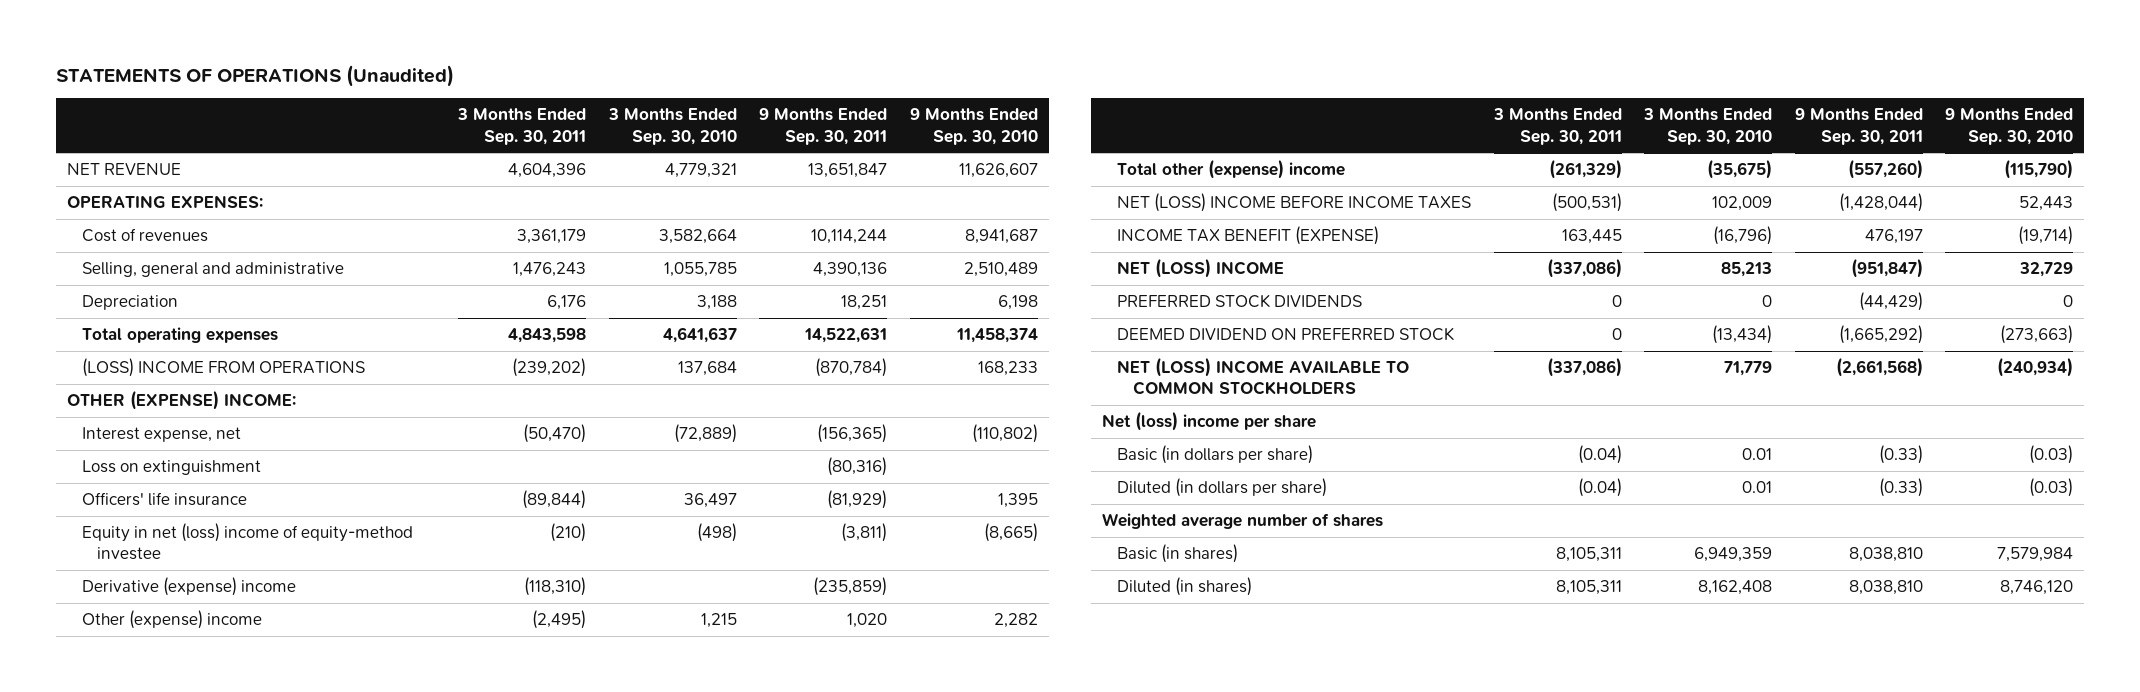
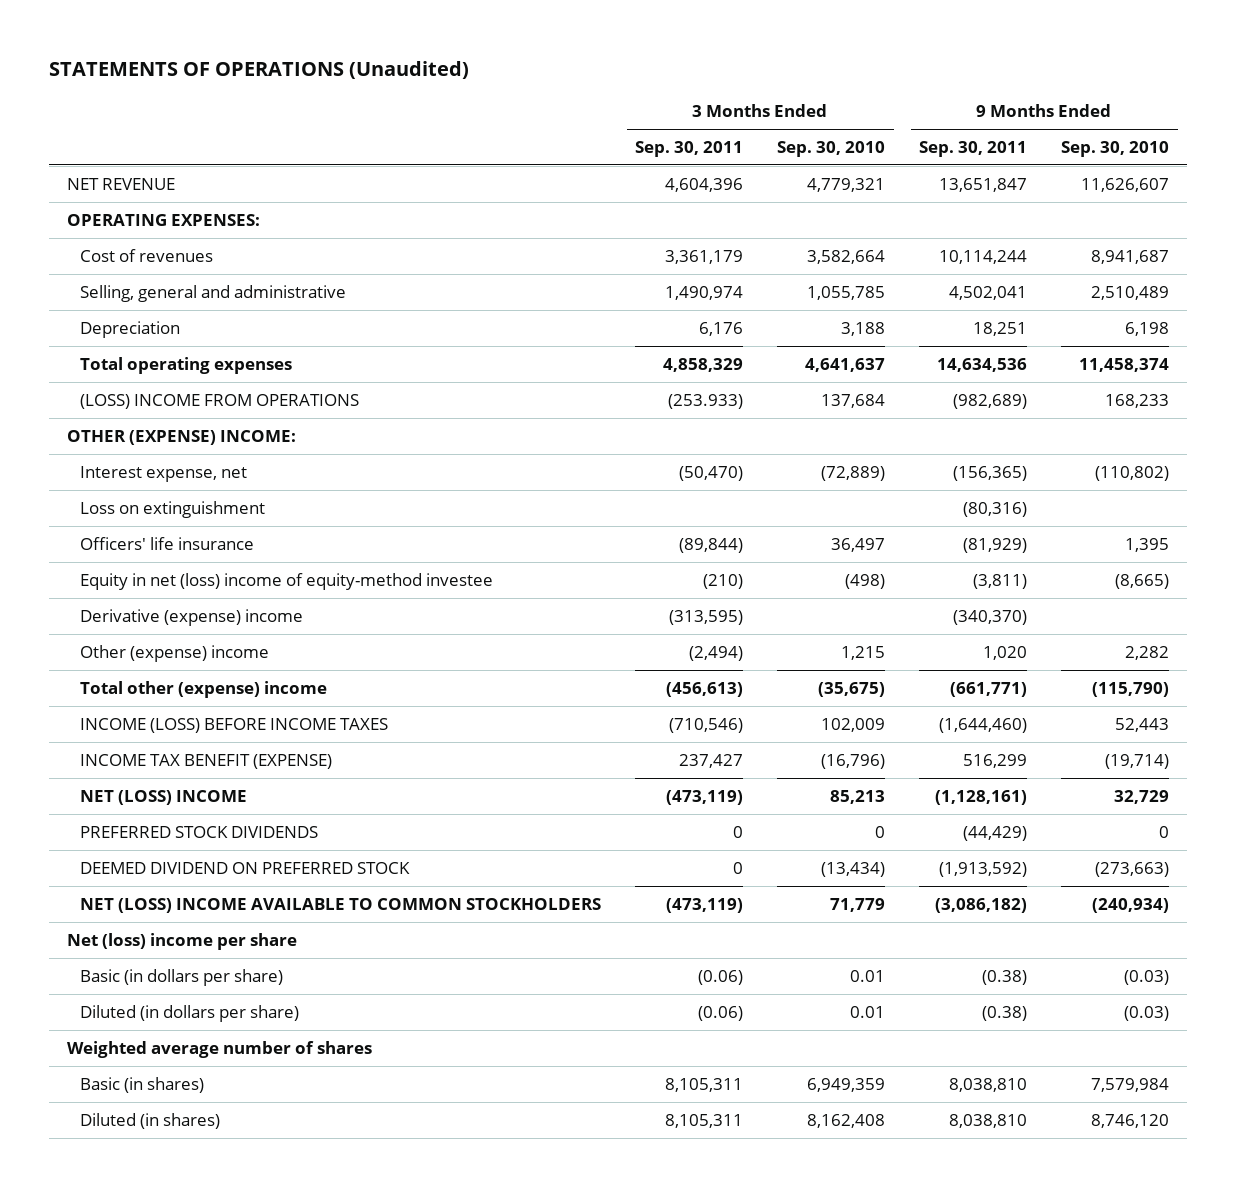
[513,262,587,278] 1,476,243 -> [665,285,744,300] 1,490,974
[813,262,888,278] 4,390,136 -> [949,285,1028,300] 4,502,041
[508,328,587,344] 4,843,598 -> [663,357,744,372] 4,858,329
[804,327,888,344] 14,522,631 -> [937,357,1028,372] 14,634,536
[512,358,587,378] (239,202) -> [668,393,744,409] (253.933)
[815,358,888,378] (870,784) -> [953,393,1028,409] (982,689)
[524,577,587,597] (118,310) -> [669,609,744,625] (313,595)
[813,577,888,597] (235,859) -> [953,609,1028,625] (340,370)
[532,610,587,630] (2,495) -> [689,645,744,661] (2,494)
[1548,159,1622,180] (261,329) -> [666,681,744,697] (456,613)
[1847,159,1923,180] (557,260) -> [950,681,1028,697] (661,771)
[1117,193,1472,213] NET (LOSS) INCOME BEFORE INCOME TAXES -> [80,717,389,733] INCOME (LOSS) BEFORE INCOME TAXES
[1551,193,1622,213] (500,531) -> [669,717,744,733] (710,546)
[1838,193,1923,213] (1,428,044) -> [939,717,1028,733] (1,644,460)
[1561,229,1622,245] 163,445 -> [679,753,744,768] 237,427
[1864,229,1923,245] 476,197 -> [963,753,1028,768] 516,299
[1546,258,1622,279] (337,086) -> [666,789,744,805] (473,119)
[1850,258,1923,279] (951,847) -> [935,789,1028,805] (1,128,161)
[1838,325,1923,345] (1,665,292) -> [939,861,1028,877] (1,913,592)
[1546,357,1622,378] (337,086) -> [666,897,744,913] (473,119)
[1835,357,1923,378] (2,661,568) -> [935,897,1028,913] (3,086,182)
[1577,445,1622,465] (0.04) -> [698,969,744,985] (0.06)
[1878,445,1923,465] (0.33) -> [982,969,1028,985] (0.38)
[1577,478,1622,498] (0.04) -> [698,1005,744,1021] (0.06)
[1878,478,1923,498] (0.33) -> [982,1005,1028,1021] (0.38)

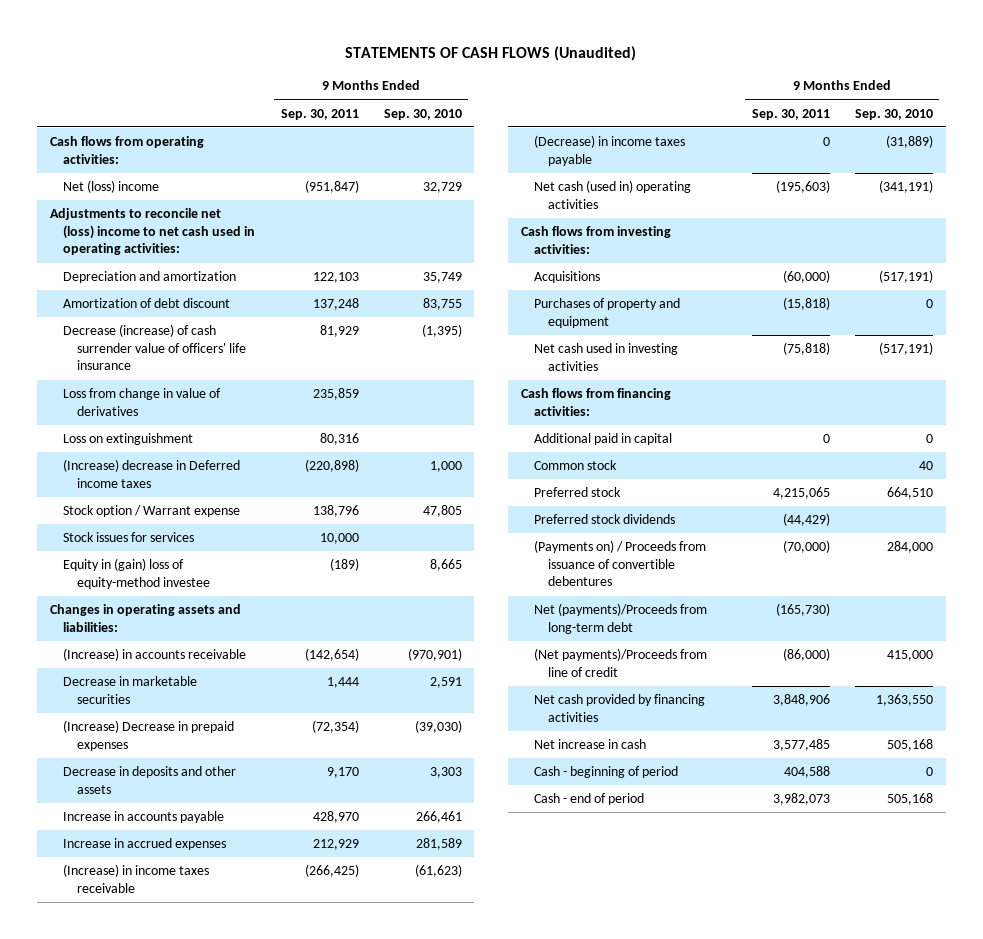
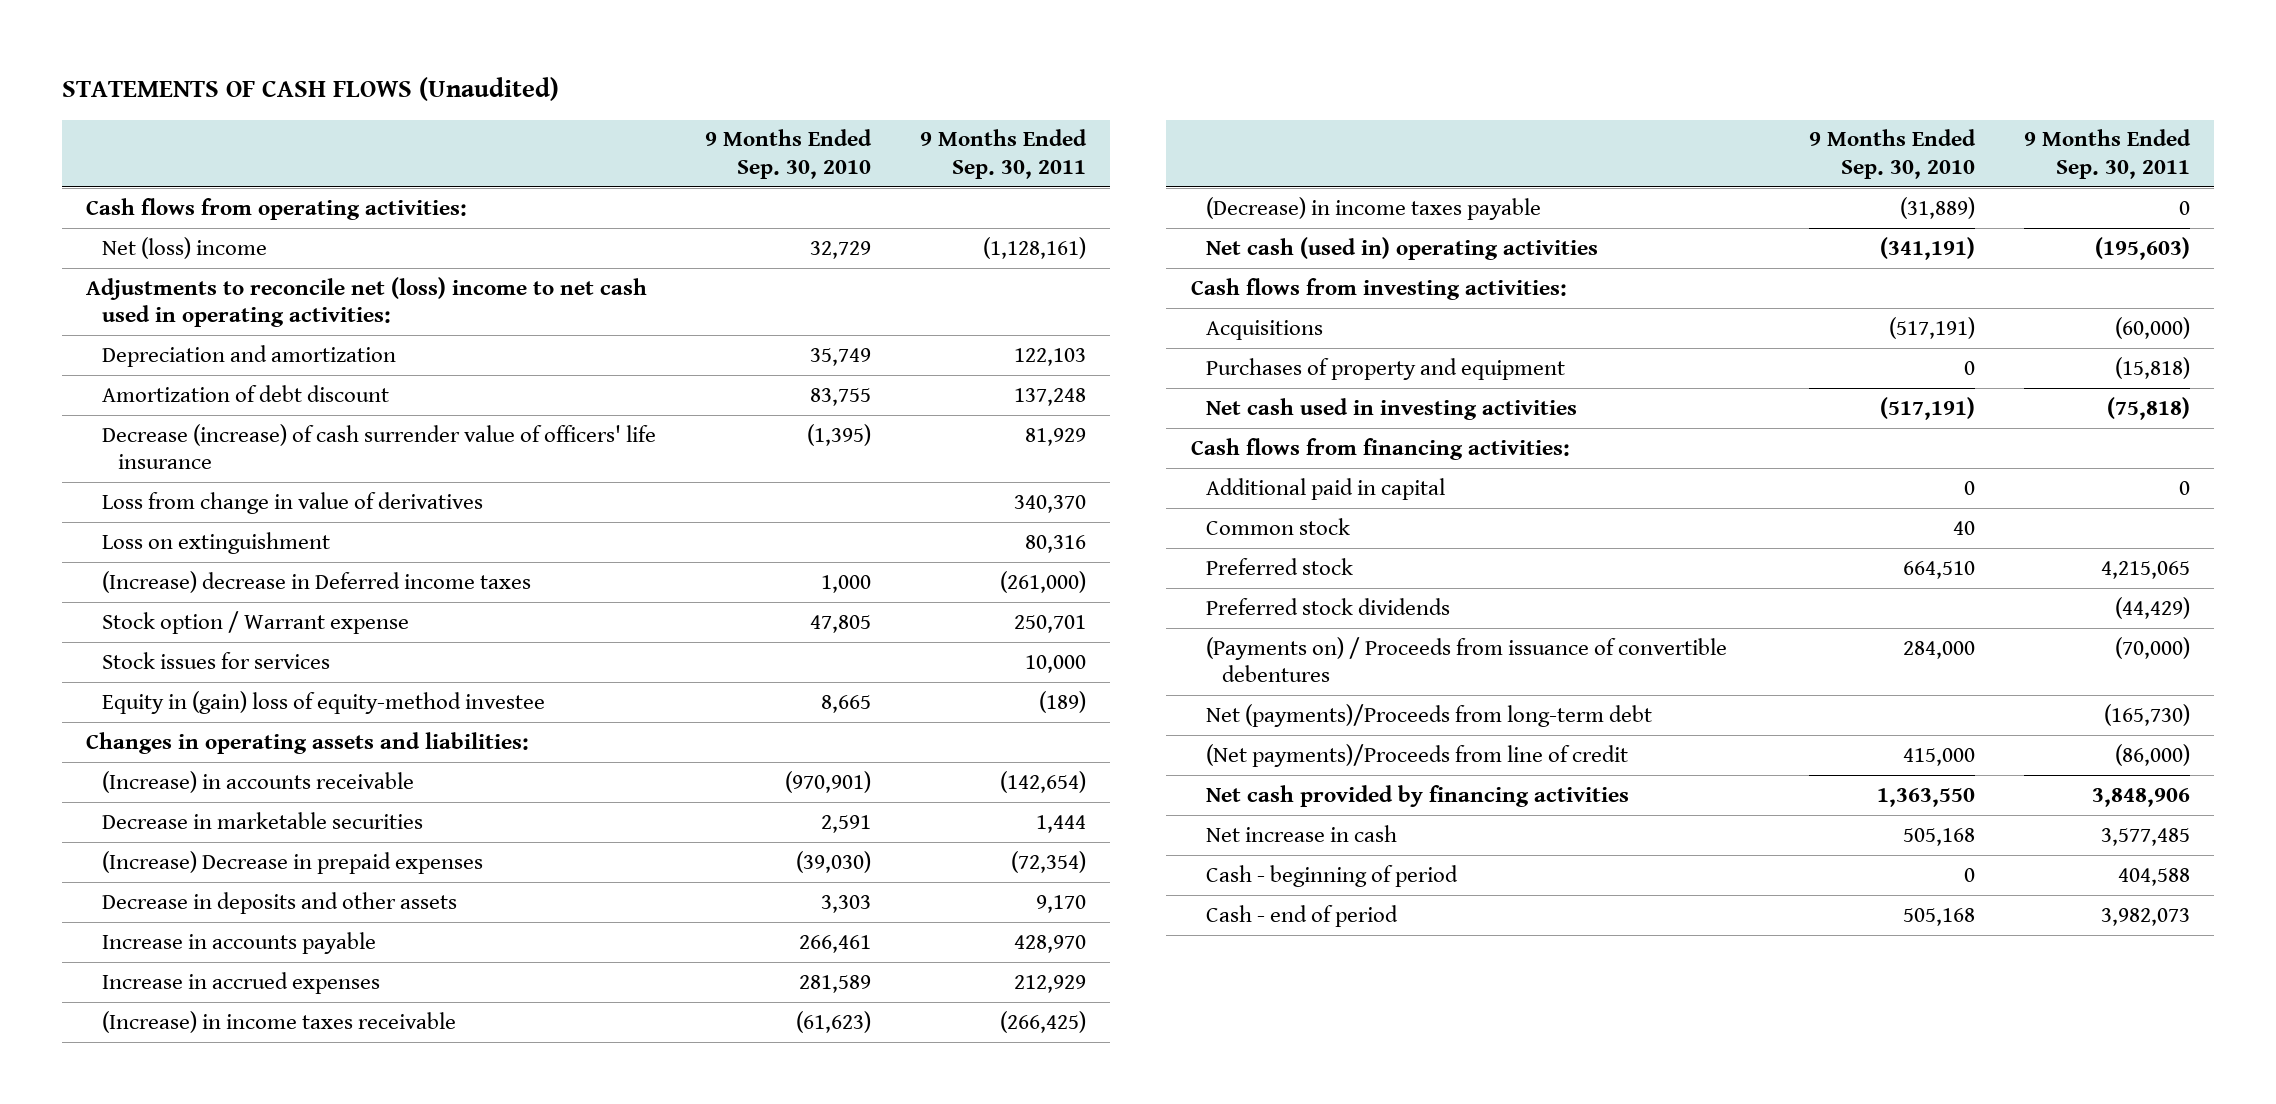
[304,180,359,194] (951,847) -> [982,236,1086,259] (1,128,161)
[312,388,359,401] 235,859 -> [1013,494,1086,513] 340,370
[304,459,359,473] (220,898) -> [999,570,1086,593] (261,000)
[312,505,359,518] 138,796 -> [1013,614,1086,633] 250,701

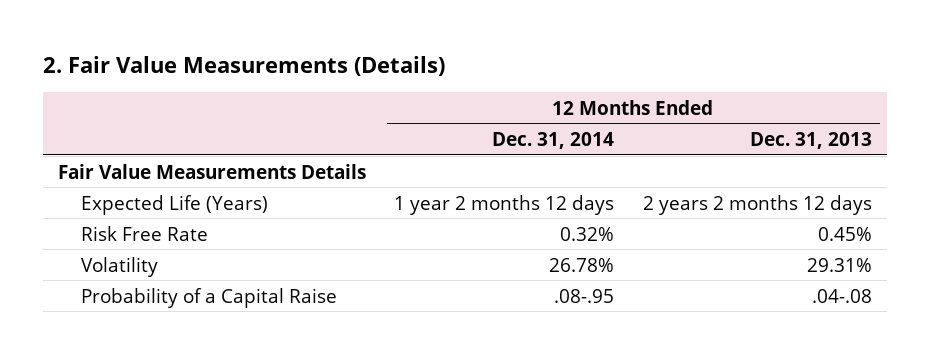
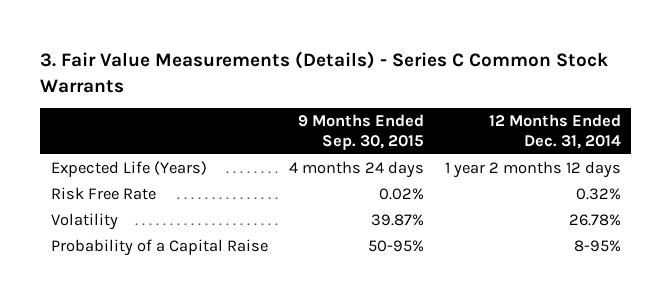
[43,55,446,76] 2. Fair Value Measurements (Details) -> [40,50,609,93] 3. Fair Value Measurements (Details) - Series C Common Stock Warrants
[750,132,873,150] Dec. 31, 2013 -> none
none -> [297,114,424,151] 9 Months Ended Sep. 30, 2015
[57,163,366,179] Fair Value Measurements Details -> none
[554,288,615,303] .08-.95 -> [573,240,621,253] 8-95%

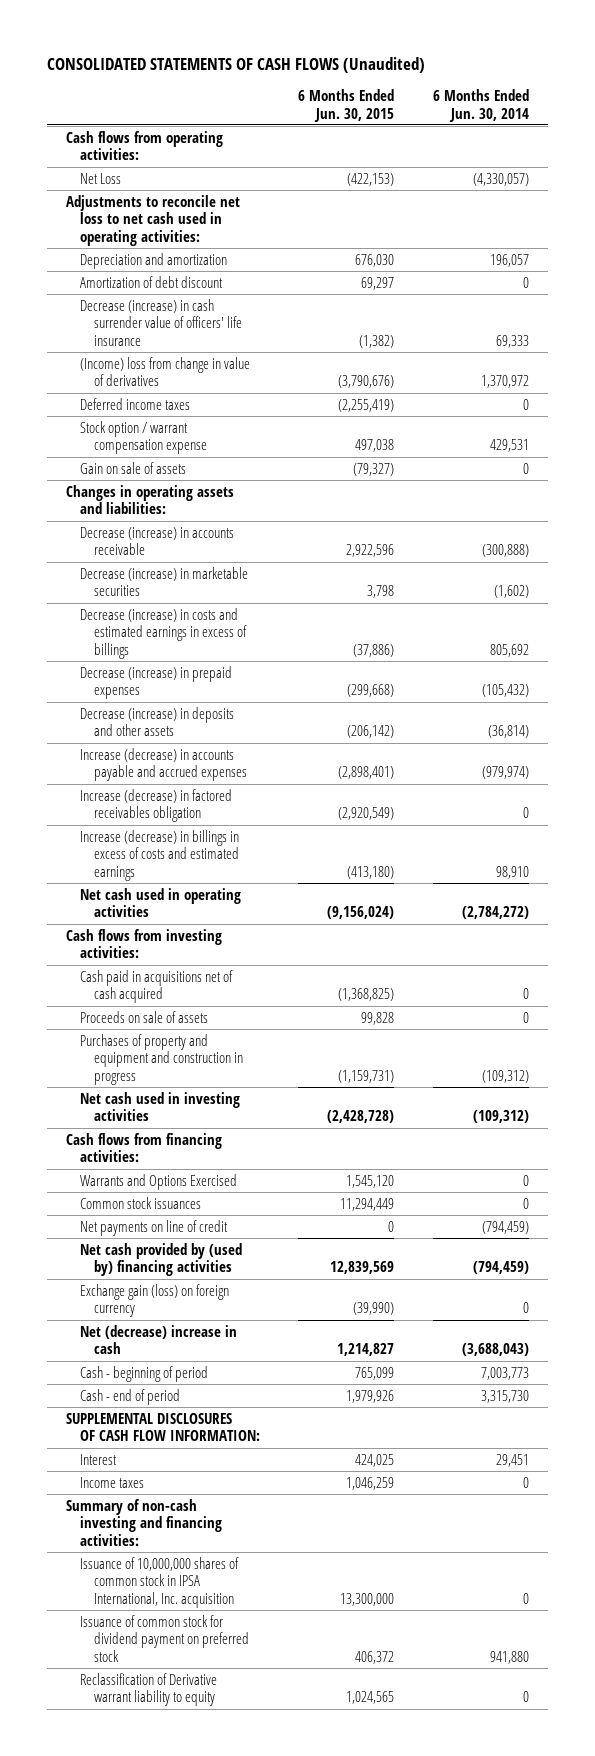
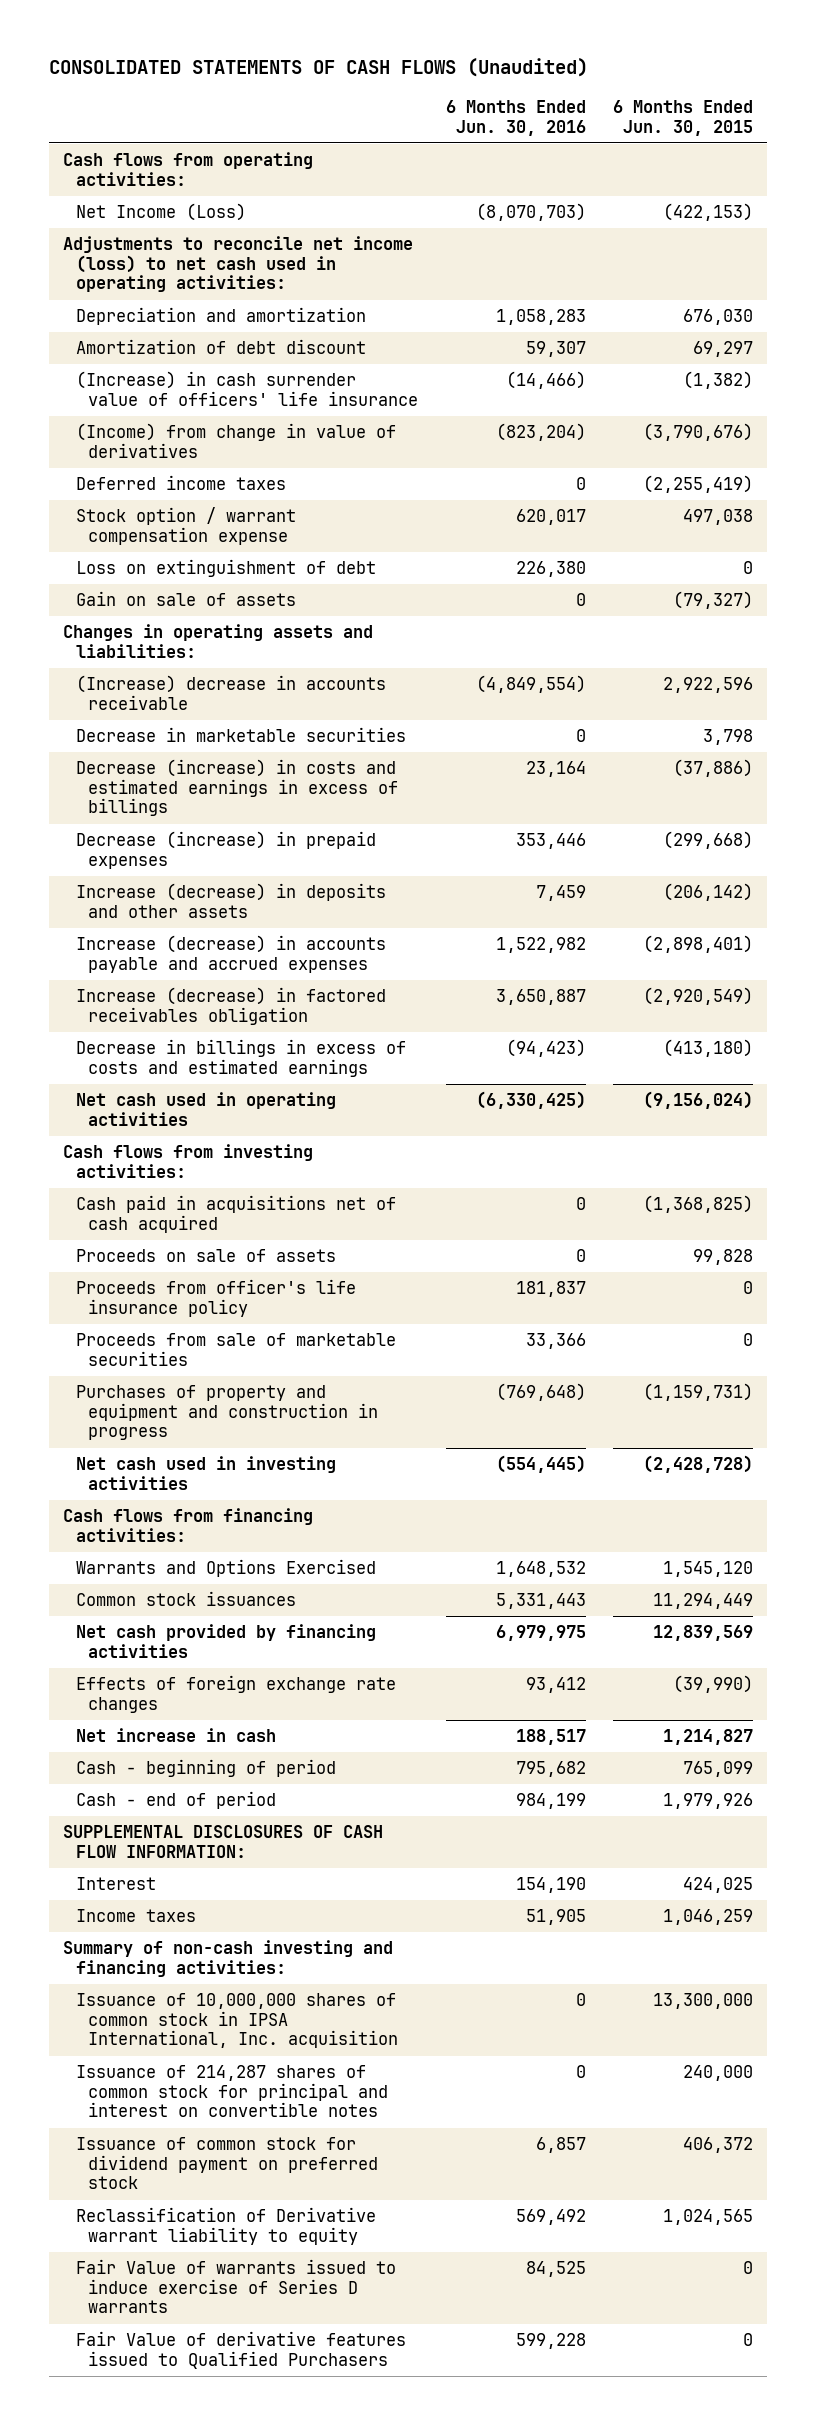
[432,88,529,122] 6 Months Ended Jun. 30, 2014 -> none
none -> [445,99,586,136] 6 Months Ended Jun. 30, 2016
[80,172,122,184] Net Loss -> [75,203,246,222] Net Income (Loss)
[66,194,241,247] Adjustments to reconcile net loss to net cash used in operating activities: -> [62,236,413,293] Adjustments to reconcile net income (loss) to net cash used in operating activities:
[80,298,243,347] Decrease (increase) in cash surrender value of officers' life insurance -> [75,371,419,406] (Increase) in cash surrender value of officers' life insurance
[80,356,251,387] (Income) loss from change in value of derivatives -> [75,423,396,458] (Income) from change in value of derivatives
none -> [75,559,376,578] Loss on extinguishment of debt
[80,526,235,556] Decrease (increase) in accounts receivable -> [75,675,386,710] (Increase) decrease in accounts receivable
[80,566,249,597] Decrease (increase) in marketable securities -> [75,727,406,743] Decrease in marketable securities
[80,706,235,737] Decrease (increase) in deposits and other assets -> [75,883,386,918] Increase (decrease) in deposits and other assets
[80,829,240,882] Increase (decrease) in billings in excess of costs and estimated earnings -> [75,1039,406,1077] Decrease in billings in excess of costs and estimated earnings
none -> [75,1279,356,1317] Proceeds from officer's life insurance policy
none -> [75,1333,396,1366] Proceeds from sale of marketable securities
[80,1219,229,1236] Net payments on line of credit -> none
[80,1242,243,1277] Net cash provided by (used by) financing activities -> [75,1624,376,1658] Net cash provided by financing activities
[80,1283,230,1318] Exchange gain (loss) on foreign currency -> [75,1675,396,1713] Effects of foreign exchange rate changes
[80,1324,238,1355] Net (decrease) increase in cash -> [75,1728,276,1743] Net increase in cash
none -> [75,2065,389,2118] Issuance of 214,287 shares of common stock for principal and interest on convertible notes
none -> [75,2259,396,2314] Fair Value of warrants issued to induce exercise of Series D warrants
none -> [75,2331,406,2369] Fair Value of derivative features issued to Qualified Purchasers

